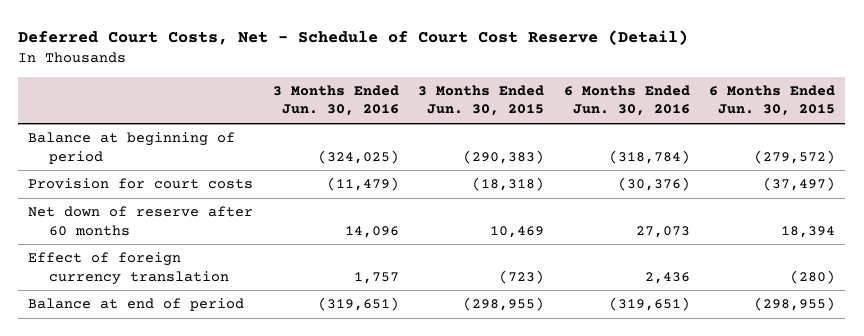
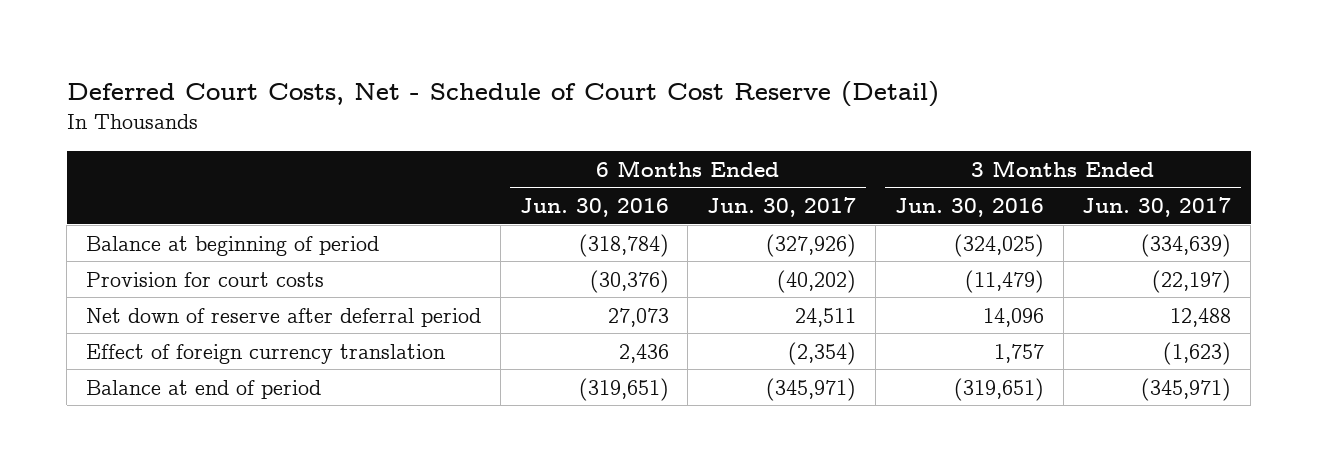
[418,85,545,117] 3 Months Ended Jun. 30, 2015 -> none
[709,85,836,117] 6 Months Ended Jun. 30, 2015 -> none
none -> [707,196,857,217] Jun. 30, 2017
none -> [1082,196,1232,217] Jun. 30, 2017
[28,206,254,236] Net down of reserve after 60 months -> [85,307,481,327] Net down of reserve after deferral period

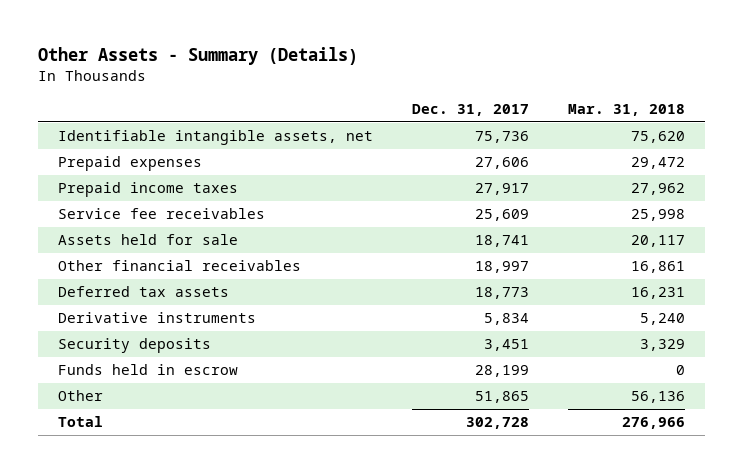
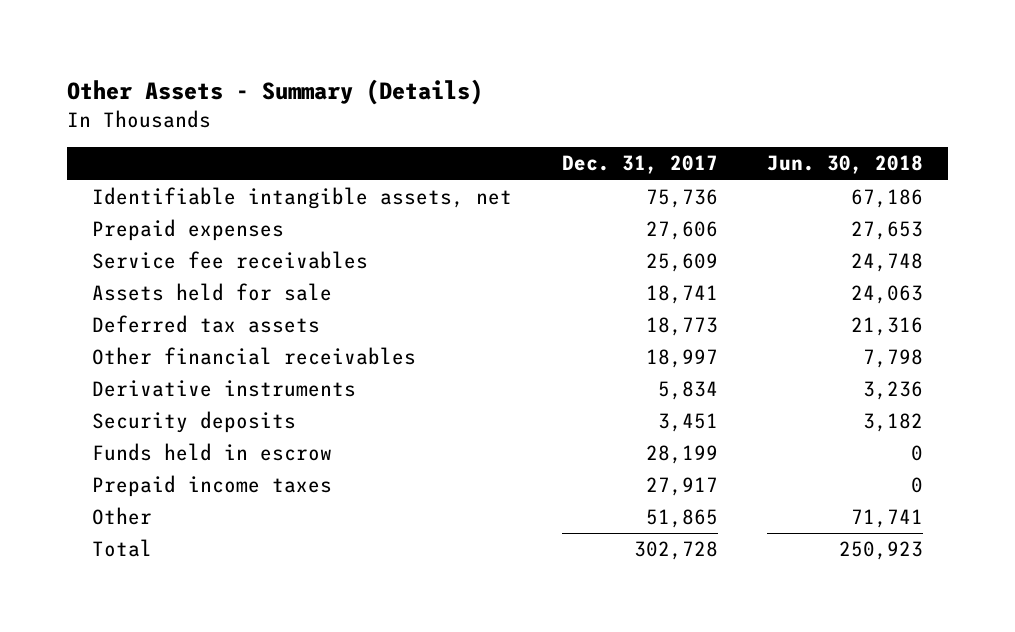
[567,103,685,116] Mar. 31, 2018 -> none
none -> [767,155,924,175] Jun. 30, 2018
[57,260,301,272] Other financial receivables -> [92,347,417,366] Other financial receivables
[57,182,238,198] Prepaid income taxes -> [92,475,333,498] Prepaid income taxes

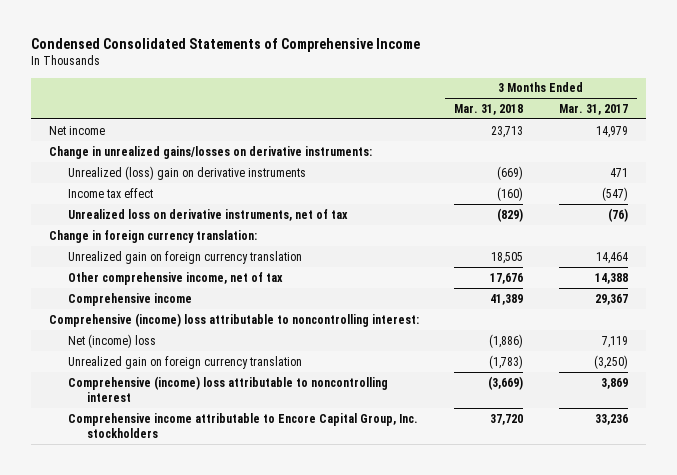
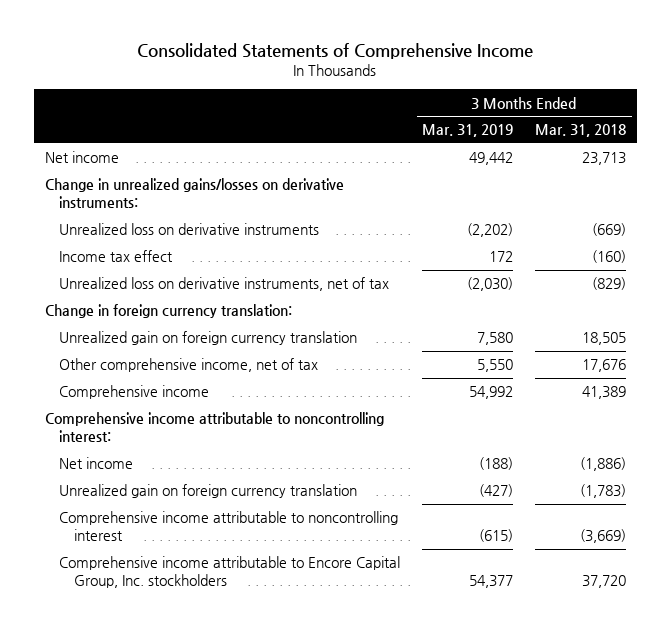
[30,38,420,53] Condensed Consolidated Statements of Comprehensive Income -> [137,42,534,59] Consolidated Statements of Comprehensive Income
[559,103,629,115] Mar. 31, 2017 -> none
none -> [422,124,514,138] Mar. 31, 2019
[67,165,306,180] Unrealized (loss) gain on derivative instruments -> [59,223,320,236] Unrealized loss on derivative instruments
[48,312,419,327] Comprehensive (income) loss attributable to noncontrolling interest: -> [44,412,384,443] Comprehensive income attributable to noncontrolling interest:
[67,333,156,348] Net (income) loss -> [59,457,134,470] Net income
[67,375,388,403] Comprehensive (income) loss attributable to noncontrolling interest -> [59,511,399,542] Comprehensive income attributable to noncontrolling interest

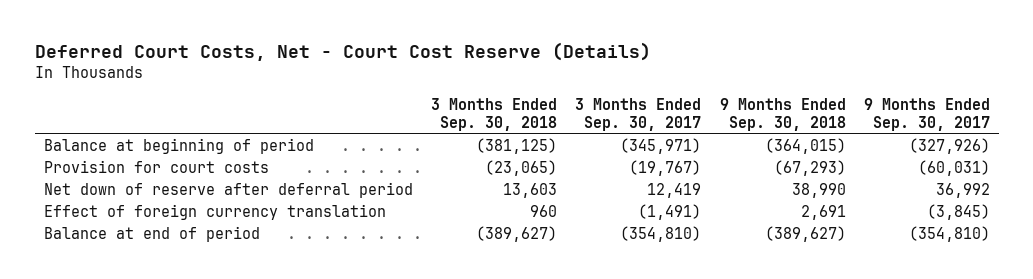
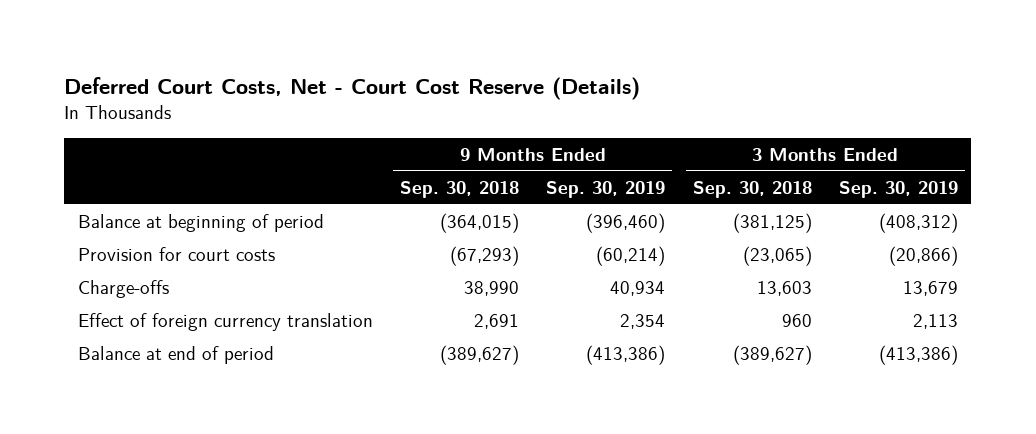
[575,98,702,131] 3 Months Ended Sep. 30, 2017 -> none
[863,98,990,131] 9 Months Ended Sep. 30, 2017 -> none
none -> [546,180,666,198] Sep. 30, 2019
none -> [838,180,958,198] Sep. 30, 2019
[43,181,413,198] Net down of reserve after deferral period -> [78,280,170,299] Charge-offs

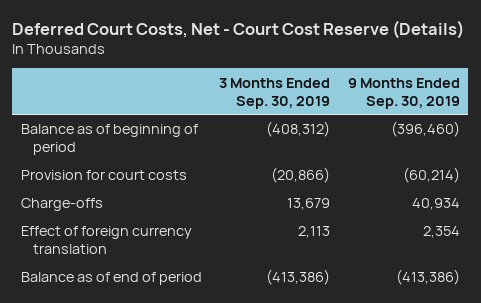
[400,180,520,198] Sep. 30, 2018 -> none
[692,180,812,198] Sep. 30, 2018 -> none
[78,214,325,233] Balance at beginning of period -> [21,124,199,156] Balance as of beginning of period
[78,346,275,365] Balance at end of period -> [21,272,203,286] Balance as of end of period

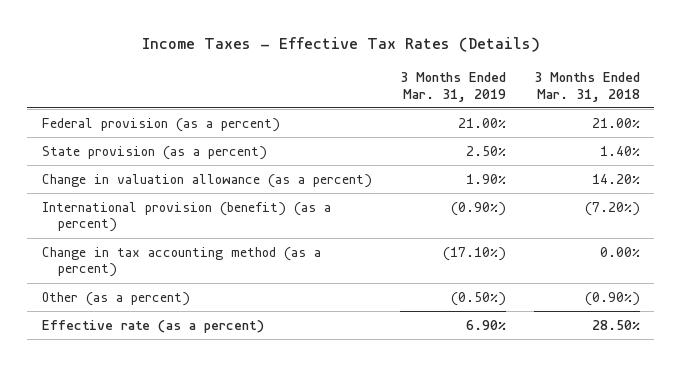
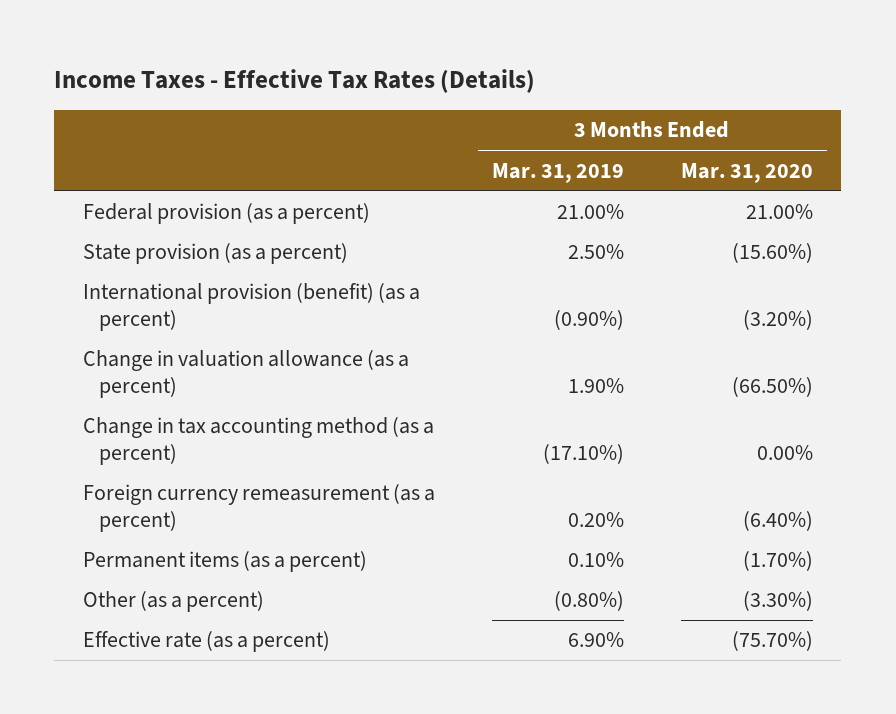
[533,71,640,102] 3 Months Ended Mar. 31, 2018 -> none
none -> [680,162,813,183] Mar. 31, 2020
[41,173,372,188] Change in valuation allowance (as a percent) -> [82,350,409,399] Change in valuation allowance (as a percent)
none -> [82,484,435,533] Foreign currency remeasurement (as a percent)
none -> [82,551,367,573] Permanent items (as a percent)
[450,291,506,306] (0.50%) -> [553,591,624,612] (0.80%)

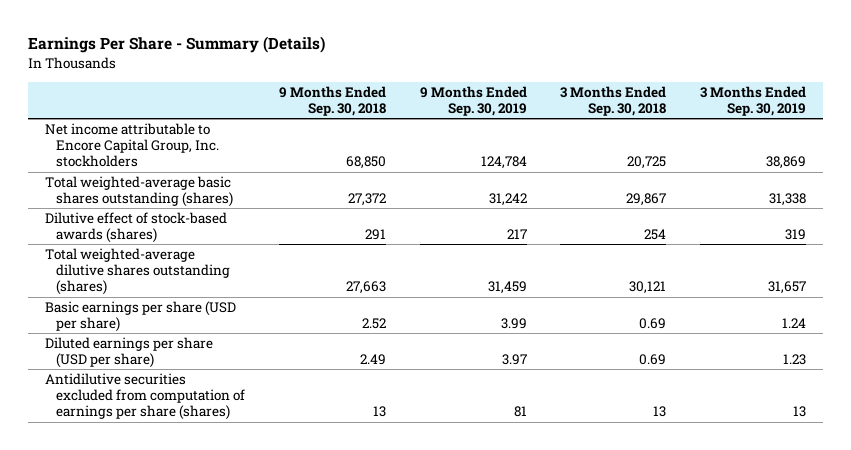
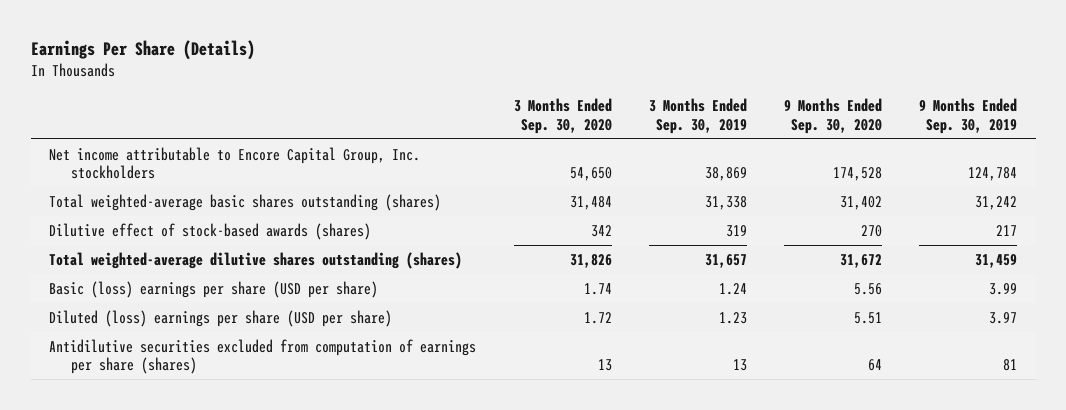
[28,36,326,54] Earnings Per Share - Summary (Details) -> [30,39,255,60] Earnings Per Share (Details)
[279,85,387,116] 9 Months Ended Sep. 30, 2018 -> none
[560,85,667,116] 3 Months Ended Sep. 30, 2018 -> none
none -> [513,98,612,134] 3 Months Ended Sep. 30, 2020
none -> [783,98,882,134] 9 Months Ended Sep. 30, 2020
[44,301,236,333] Basic earnings per share (USD per share) -> [49,280,379,298] Basic (loss) earnings per share (USD per share)
[44,337,213,369] Diluted earnings per share (USD per share) -> [49,309,393,327] Diluted (loss) earnings per share (USD per share)

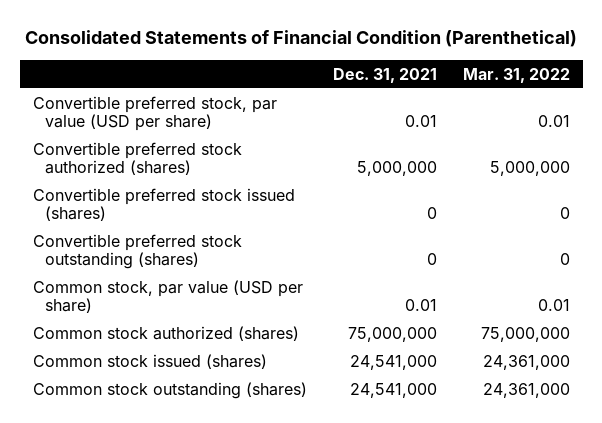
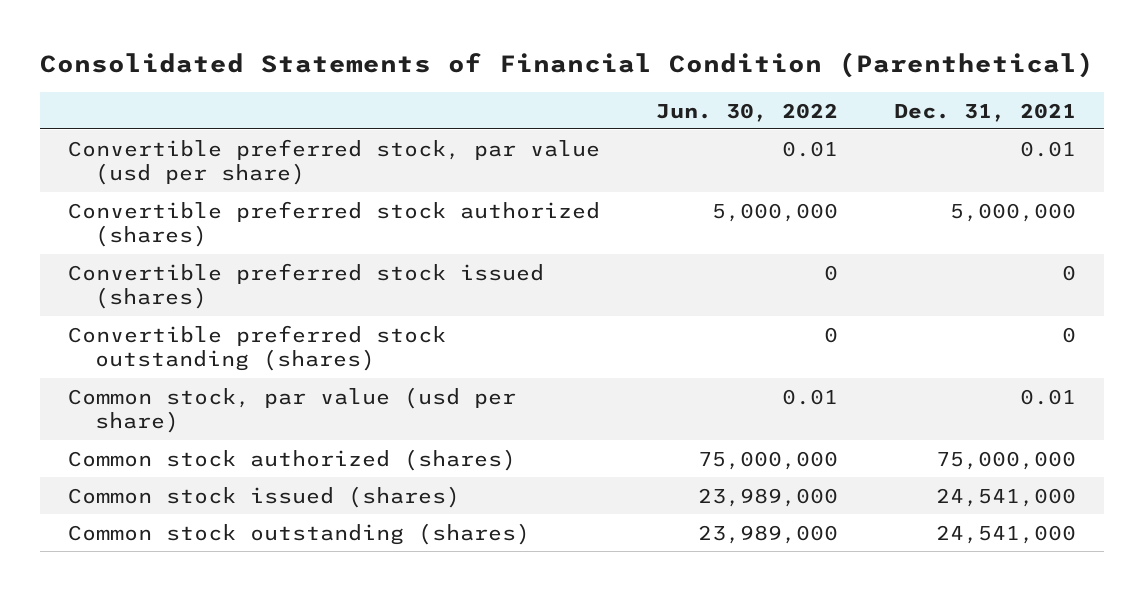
[462,67,570,83] Mar. 31, 2022 -> none
none -> [656,102,839,122] Jun. 30, 2022
[32,95,277,131] Convertible preferred stock, par value (USD per share) -> [68,138,601,186] Convertible preferred stock, par value (usd per share)
[32,279,303,313] Common stock, par value (USD per share) -> [68,386,517,434] Common stock, par value (usd per share)

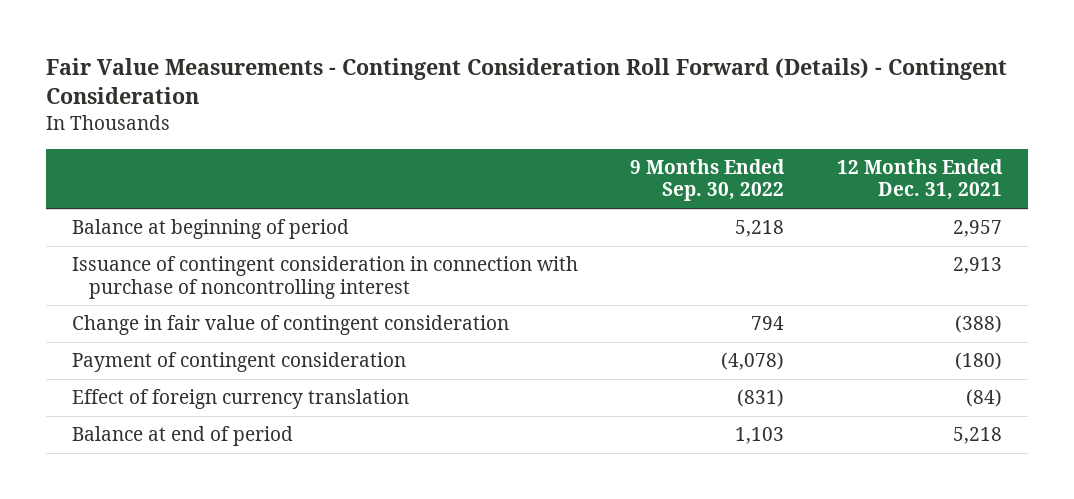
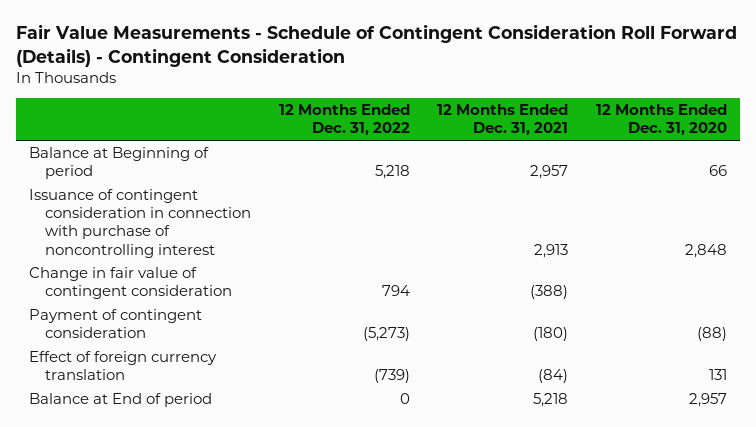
[45,58,1007,105] Fair Value Measurements - Contingent Consideration Roll Forward (Details) - Contingent Consideration -> [15,24,737,67] Fair Value Measurements - Schedule of Contingent Consideration Roll Forward (Details) - Contingent Consideration
[630,158,786,202] 9 Months Ended Sep. 30, 2022 -> none
none -> [278,104,410,137] 12 Months Ended Dec. 31, 2022
none -> [595,104,727,137] 12 Months Ended Dec. 31, 2020
[72,219,350,240] Balance at beginning of period -> [29,147,210,180] Balance at Beginning of period
[72,426,294,447] Balance at end of period -> [29,393,213,408] Balance at End of period

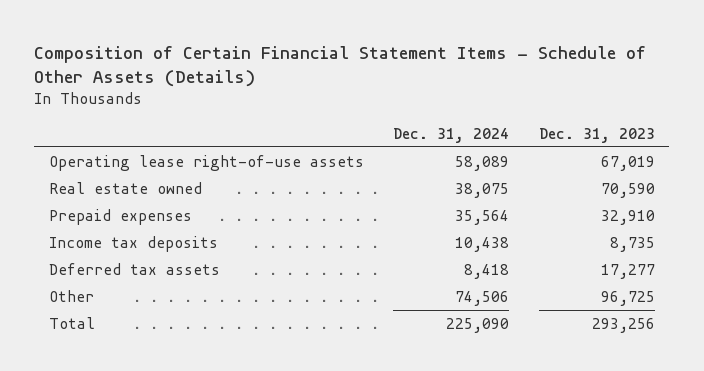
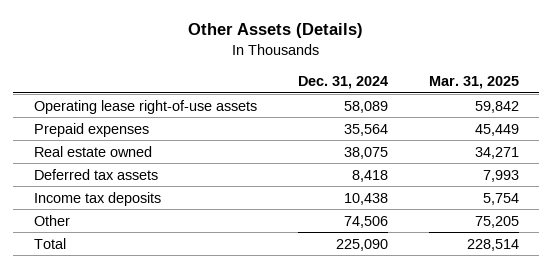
[34,45,647,88] Composition of Certain Financial Statement Items - Schedule of Other Assets (Details) -> [188,23,364,39] Other Assets (Details)
[538,127,655,143] Dec. 31, 2023 -> none
none -> [428,76,519,90] Mar. 31, 2025
[48,181,202,194] Real estate owned -> [33,145,152,157] Real estate owned
[48,235,218,252] Income tax deposits -> [33,191,161,206] Income tax deposits

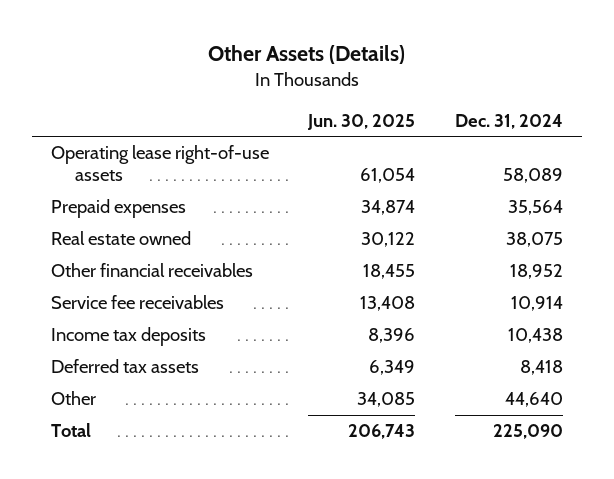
[428,76,519,90] Mar. 31, 2025 -> none
none -> [307,113,416,130] Jun. 30, 2025
none -> [51,263,254,278] Other financial receivables
none -> [51,295,225,310] Service fee receivables
[33,168,158,180] Deferred tax assets -> [51,359,200,374] Deferred tax assets
[343,215,388,228] 74,506 -> [504,392,563,408] 44,640

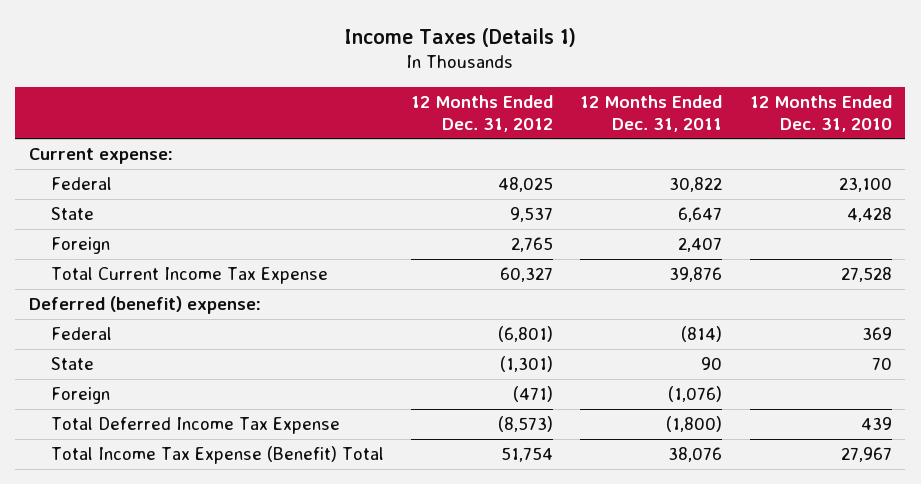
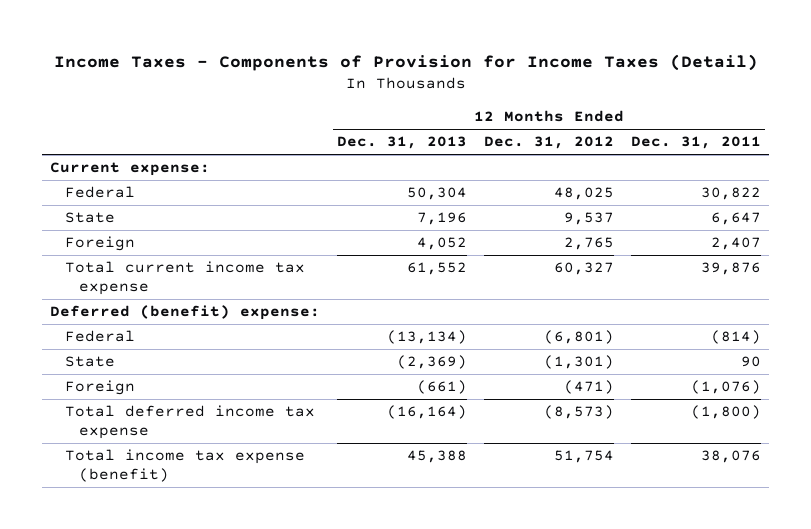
[344,27,577,47] Income Taxes (Details 1) -> [53,53,758,71] Income Taxes - Components of Provision for Income Taxes (Detail)
[749,95,892,132] 12 Months Ended Dec. 31, 2010 -> none
none -> [337,136,468,150] Dec. 31, 2013
[50,267,328,285] Total Current Income Tax Expense -> [64,261,305,295] Total current income tax expense
[50,417,340,435] Total Deferred Income Tax Expense -> [64,405,315,439] Total deferred income tax expense
[50,446,384,465] Total Income Tax Expense (Benefit) Total -> [64,449,305,482] Total income tax expense (benefit)

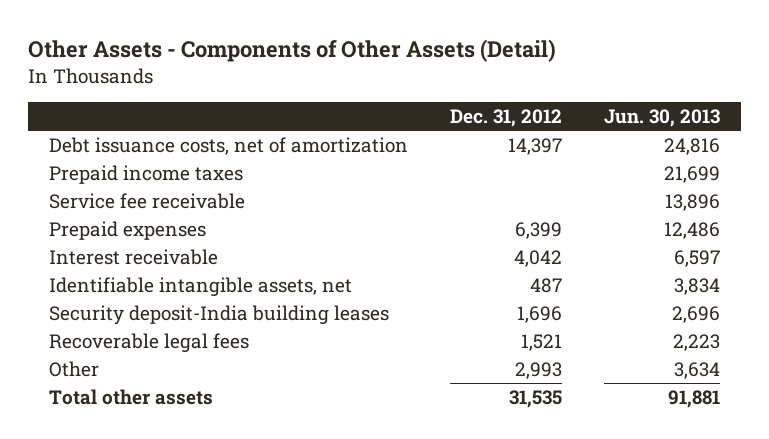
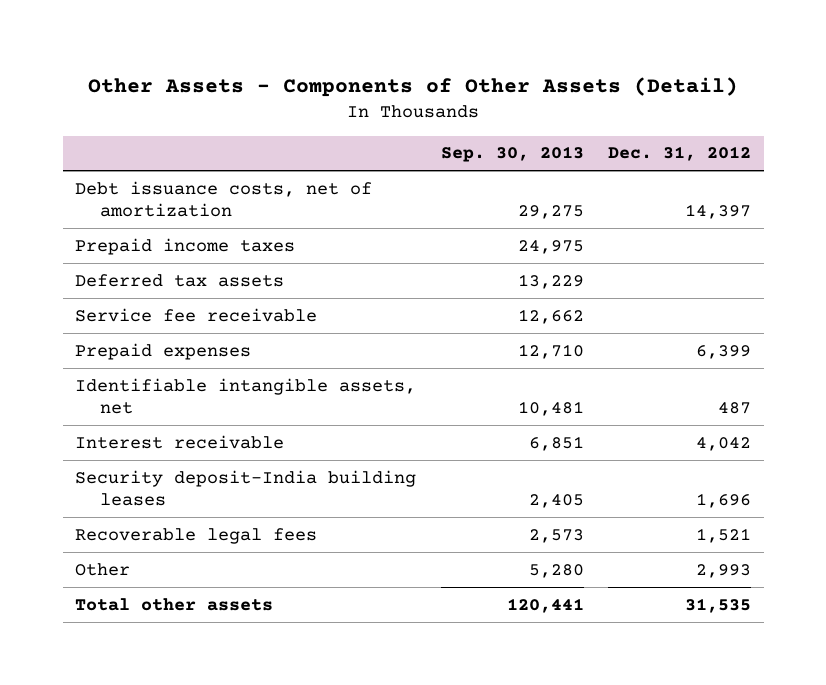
[604,109,721,128] Jun. 30, 2013 -> none
none -> [440,146,584,163] Sep. 30, 2013
none -> [74,273,284,287] Deferred tax assets
[48,248,218,265] Interest receivable -> [74,434,284,449] Interest receivable

